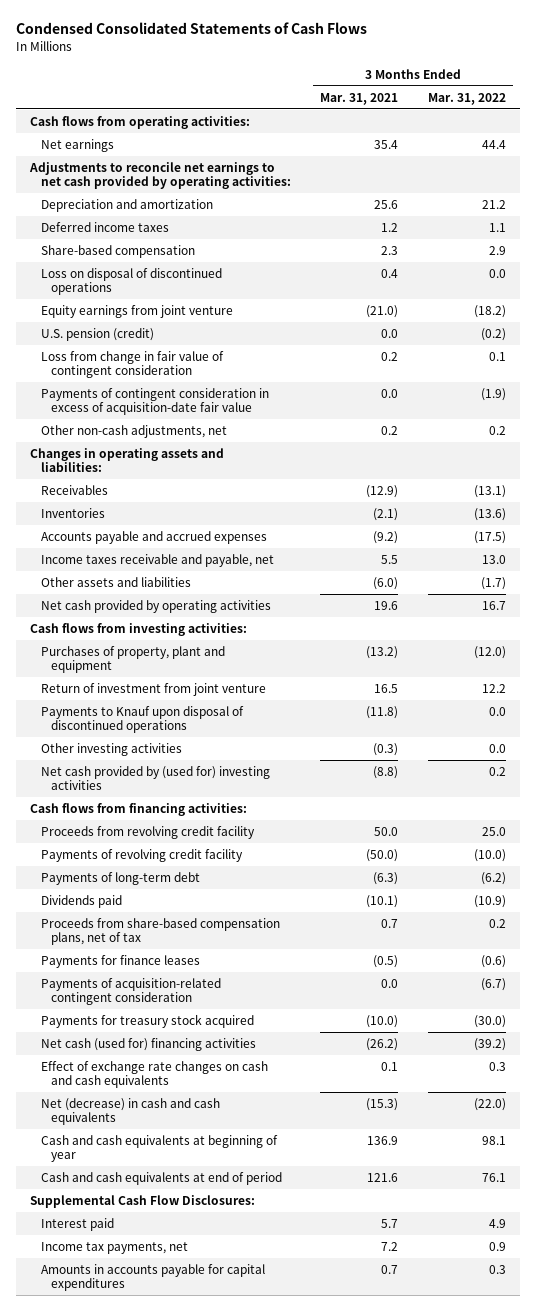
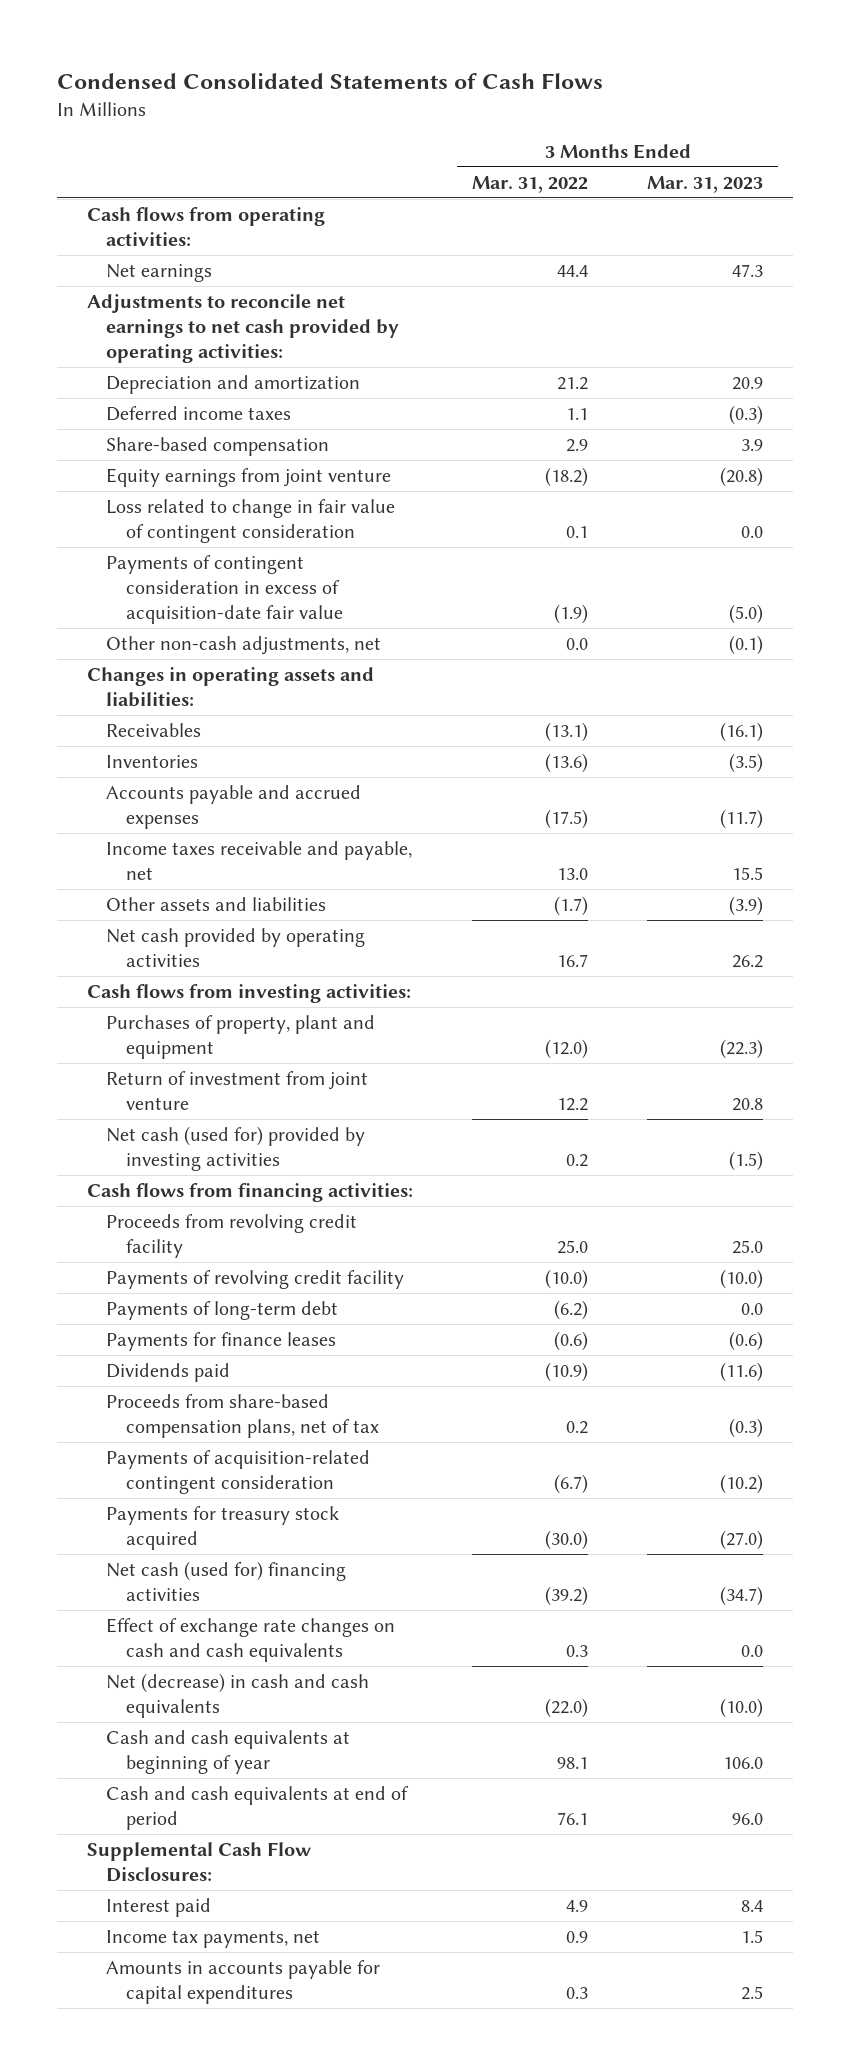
[320,92,399,105] Mar. 31, 2021 -> none
none -> [647,175,764,193] Mar. 31, 2023
[40,267,222,295] Loss on disposal of discontinued operations -> none
[40,327,154,341] U.S. pension (credit) -> none
[40,350,224,378] Loss from change in fair value of contingent consideration -> [106,498,396,544] Loss related to change in fair value of contingent consideration
[488,425,506,435] 0.2 -> [566,637,589,650] 0.0
[40,705,244,733] Payments to Knauf upon disposal of discontinued operations -> none
[40,742,182,756] Other investing activities -> none
[40,765,270,790] Net cash provided by (used for) investing activities -> [106,1125,366,1172] Net cash (used for) provided by investing activities
[40,954,200,968] Payments for finance leases -> [106,1331,337,1351] Payments for finance leases

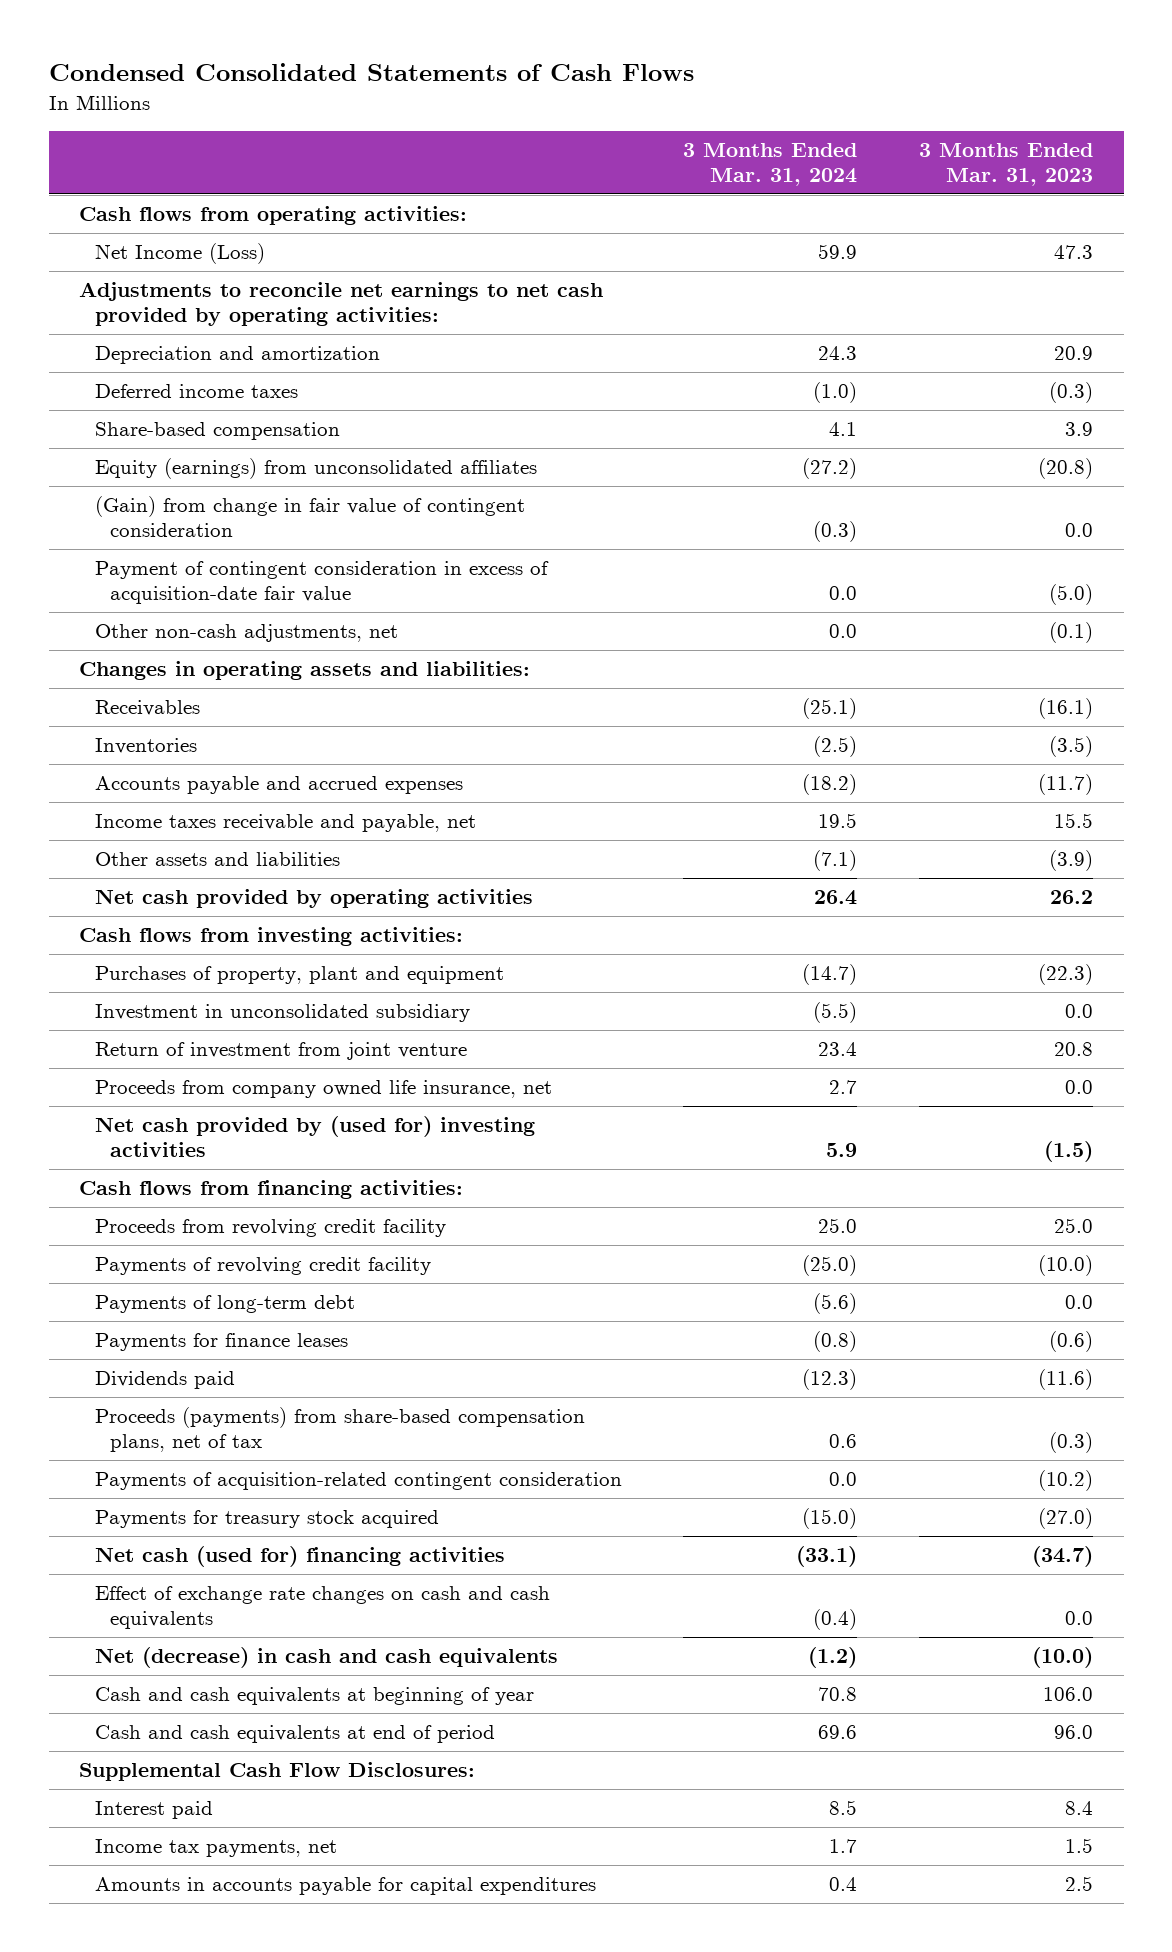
[472,175,589,193] Mar. 31, 2022 -> none
none -> [683,143,858,187] 3 Months Ended Mar. 31, 2024
[106,263,213,282] Net earnings -> [94,243,265,265] Net Income (Loss)
[106,467,392,487] Equity earnings from joint venture -> [94,458,537,480] Equity (earnings) from unconsolidated affiliates
[106,498,396,544] Loss related to change in fair value of contingent consideration -> [94,496,525,538] (Gain) from change in fair value of contingent consideration
[106,554,344,625] Payments of contingent consideration in excess of acquisition-date fair value -> [94,561,549,605] Payment of contingent consideration in excess of acquisition-date fair value
none -> [94,1004,470,1023] Investment in unconsolidated subsidiary
none -> [94,1080,552,1099] Proceeds from company owned life insurance, net
[106,1125,366,1172] Net cash (used for) provided by investing activities -> [94,1116,535,1158] Net cash provided by (used for) investing activities
[106,1393,380,1439] Proceeds from share-based compensation plans, net of tax -> [94,1407,585,1453] Proceeds (payments) from share-based compensation plans, net of tax

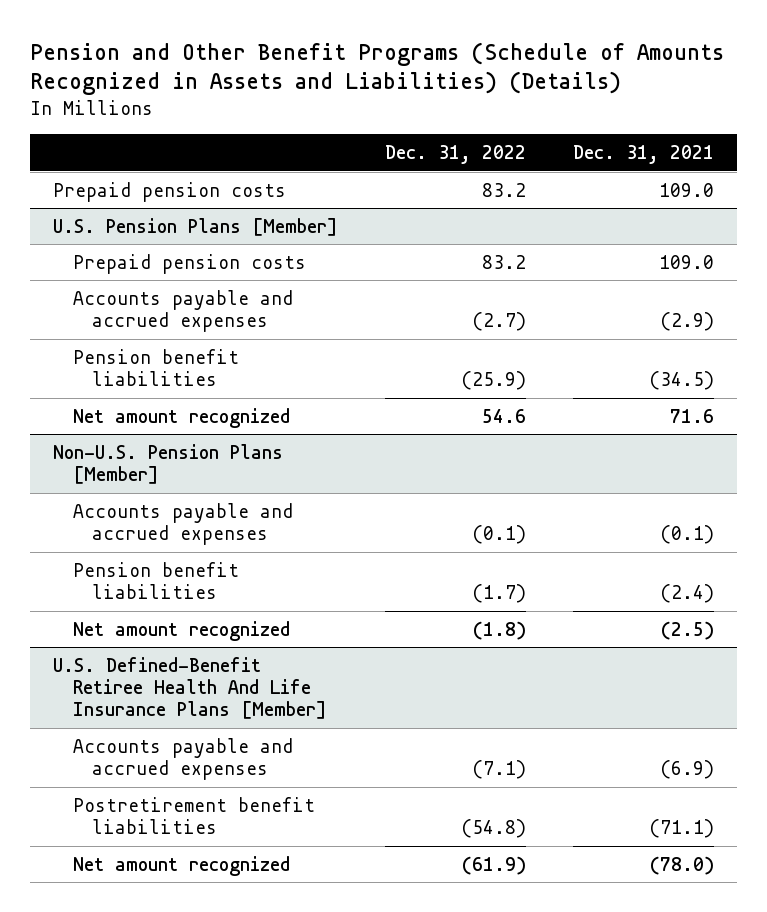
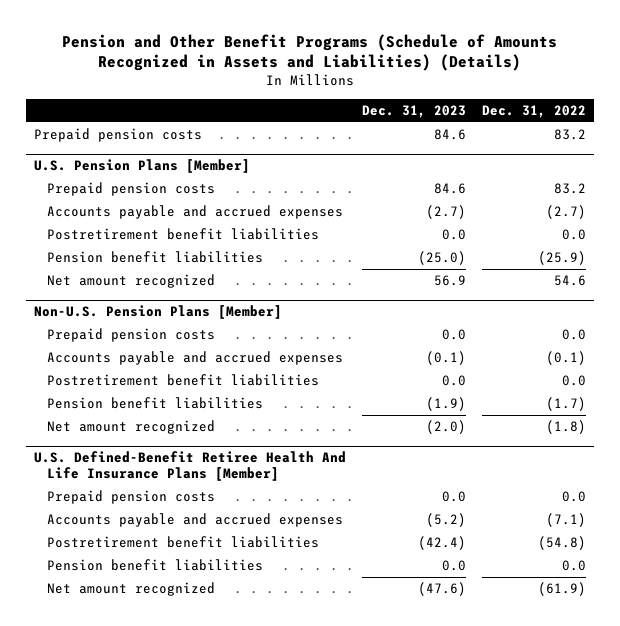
[572,145,714,165] Dec. 31, 2021 -> none
none -> [362,104,467,118] Dec. 31, 2023
none -> [47,228,320,241] Postretirement benefit liabilities
none -> [47,328,216,343] Prepaid pension costs
none -> [47,374,320,387] Postretirement benefit liabilities
none -> [47,490,216,505] Prepaid pension costs
none -> [47,559,264,572] Pension benefit liabilities

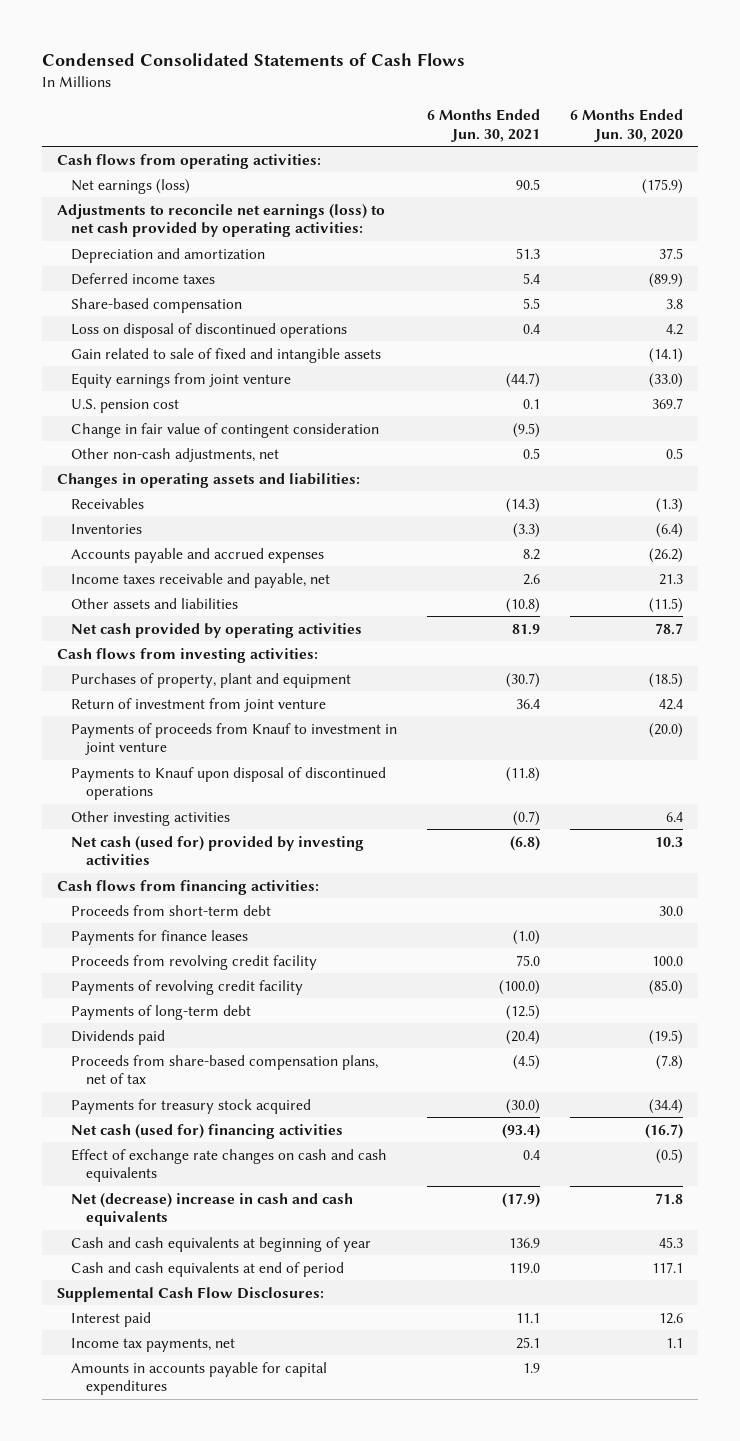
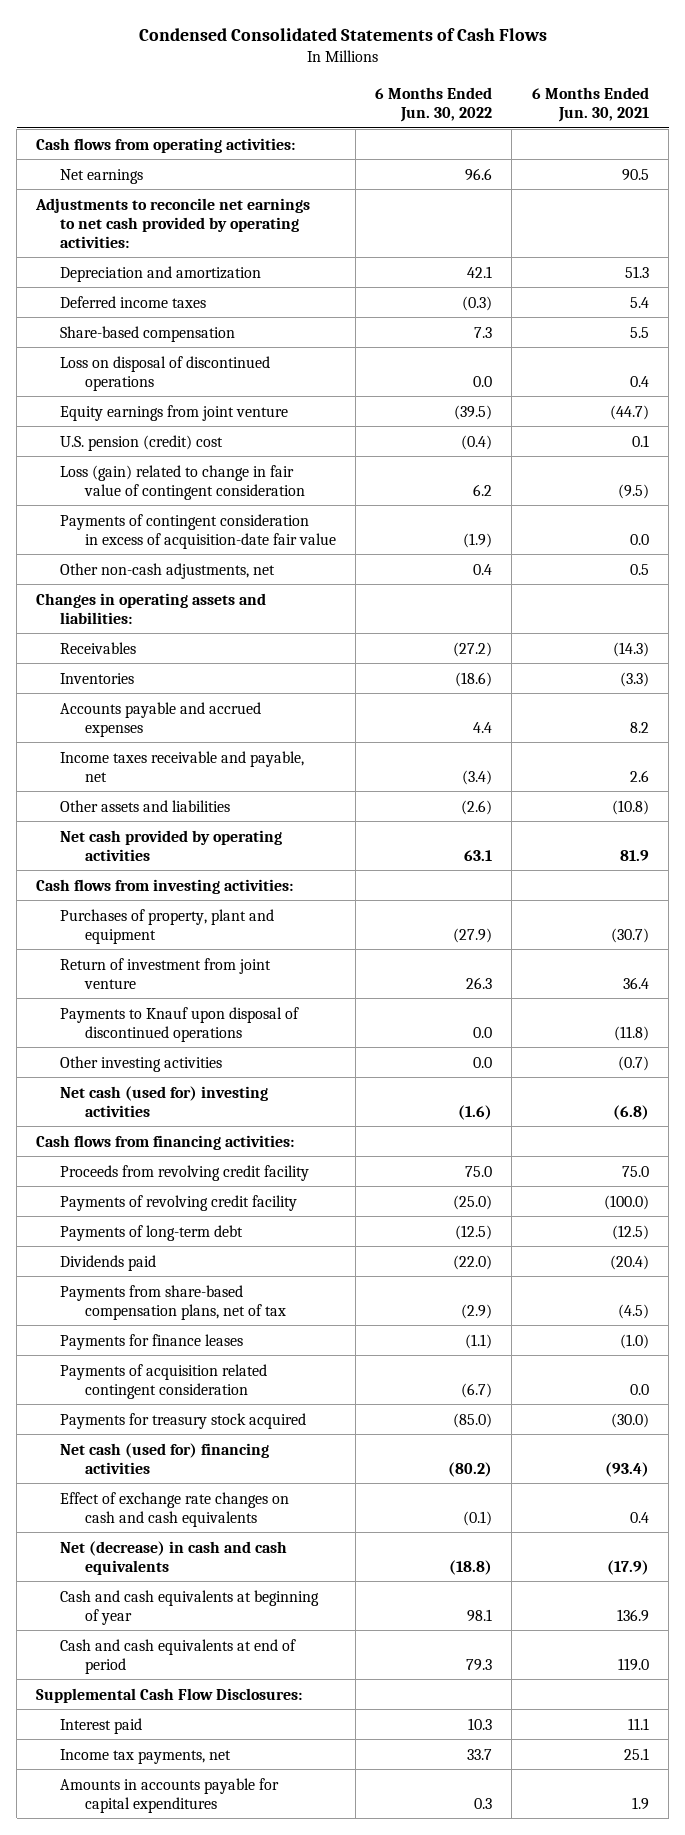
[569,109,683,142] 6 Months Ended Jun. 30, 2020 -> none
none -> [375,86,493,122] 6 Months Ended Jun. 30, 2022
[71,178,191,194] Net earnings (loss) -> [60,168,144,184] Net earnings
[56,203,385,238] Adjustments to reconcile net earnings (loss) to net cash provided by operating activities: -> [35,197,311,248] Adjustments to reconcile net earnings to net cash provided by operating activities:
[71,347,382,363] Gain related to sale of fixed and intangible assets -> none
[71,398,180,413] U.S. pension cost -> [60,434,224,451] U.S. pension (credit) cost
[71,422,380,438] Change in fair value of contingent consideration -> [60,464,305,500] Loss (gain) related to change in fair value of contingent consideration
none -> [60,513,336,549] Payments of contingent consideration in excess of acquisition-date fair value
[71,722,398,756] Payments of proceeds from Knauf to investment in joint venture -> none
[71,835,365,866] Net cash (used for) provided by investing activities -> [60,1085,269,1117] Net cash (used for) investing activities
[71,904,272,916] Proceeds from short-term debt -> none
[71,1054,379,1085] Proceeds from share-based compensation plans, net of tax -> [60,1284,286,1320] Payments from share-based compensation plans, net of tax
[71,929,249,945] Payments for finance leases -> [60,1333,244,1350] Payments for finance leases
none -> [60,1363,268,1399] Payments of acquisition related contingent consideration
[71,1192,354,1227] Net (decrease) increase in cash and cash equivalents -> [60,1540,288,1575] Net (decrease) in cash and cash equivalents

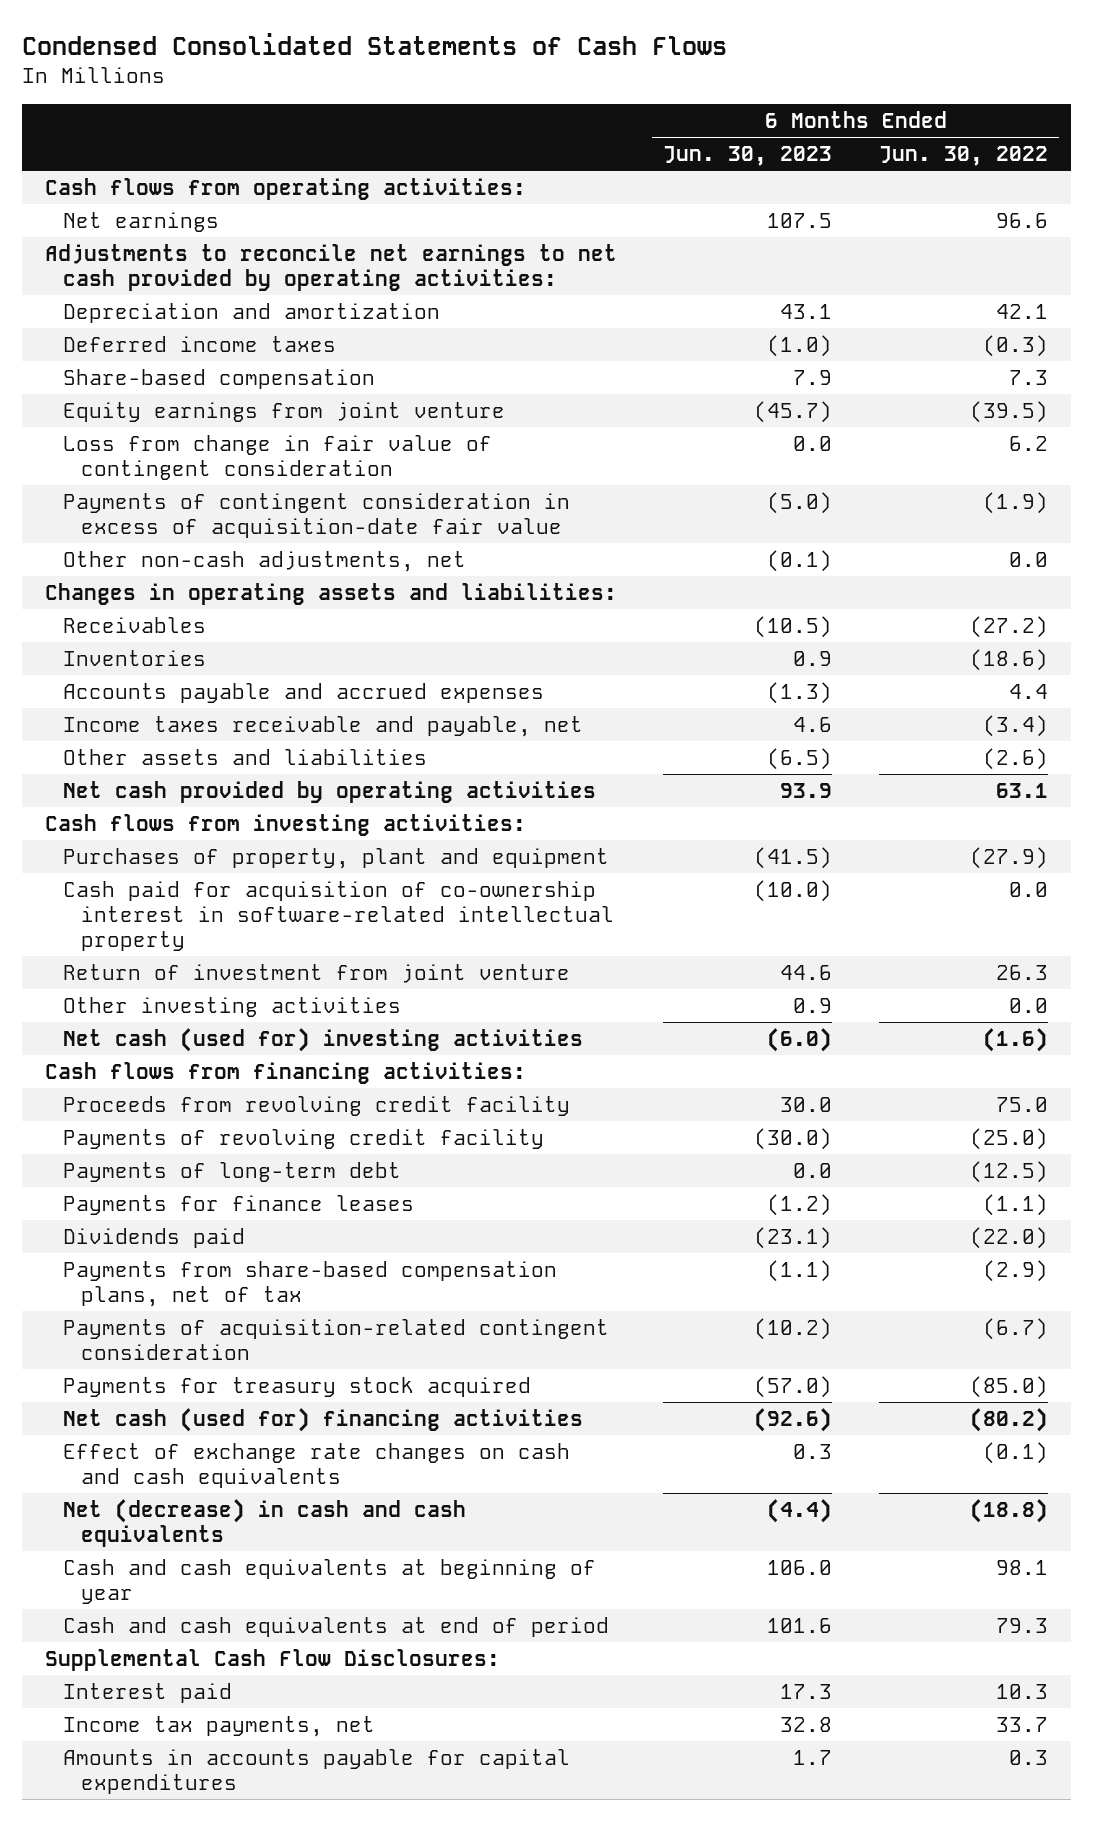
[531,86,649,122] 6 Months Ended Jun. 30, 2021 -> none
none -> [663,146,833,167] Jun. 30, 2023
[60,355,271,391] Loss on disposal of discontinued operations -> none
[60,434,224,451] U.S. pension (credit) cost -> none
[60,464,305,500] Loss (gain) related to change in fair value of contingent consideration -> [62,434,492,481] Loss from change in fair value of contingent consideration
[473,563,493,575] 0.4 -> [1008,551,1048,567] 0.0
none -> [62,880,614,952] Cash paid for acquisition of co-ownership interest in software-related intellectual property
[60,1006,300,1042] Payments to Knauf upon disposal of discontinued operations -> none
[60,1333,244,1350] Payments for finance leases -> [62,1194,414,1215] Payments for finance leases
[60,1363,268,1399] Payments of acquisition related contingent consideration -> [62,1318,609,1361] Payments of acquisition-related contingent consideration

